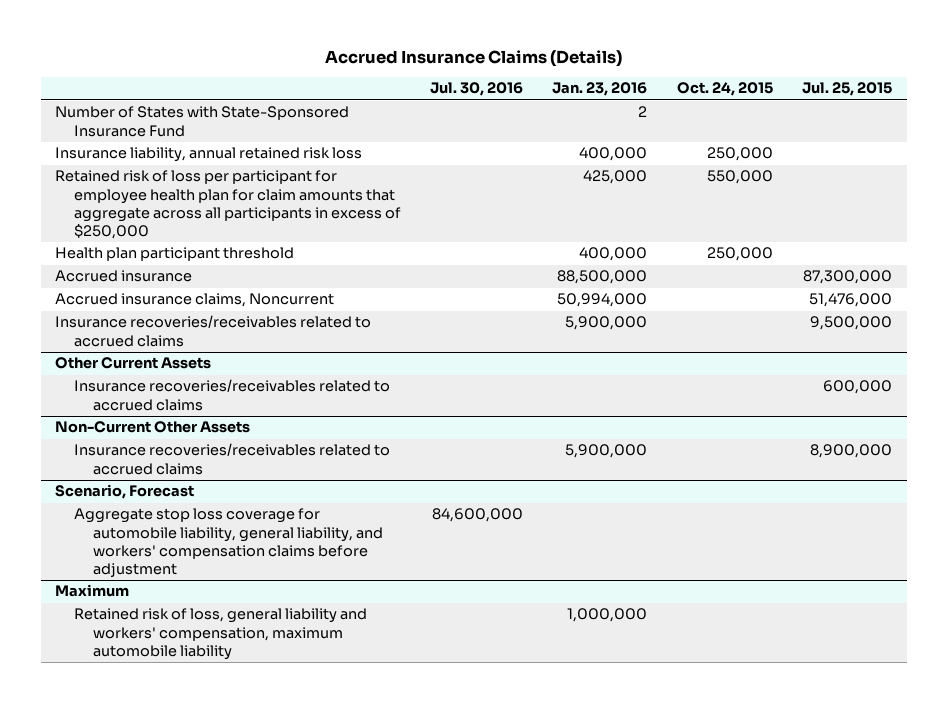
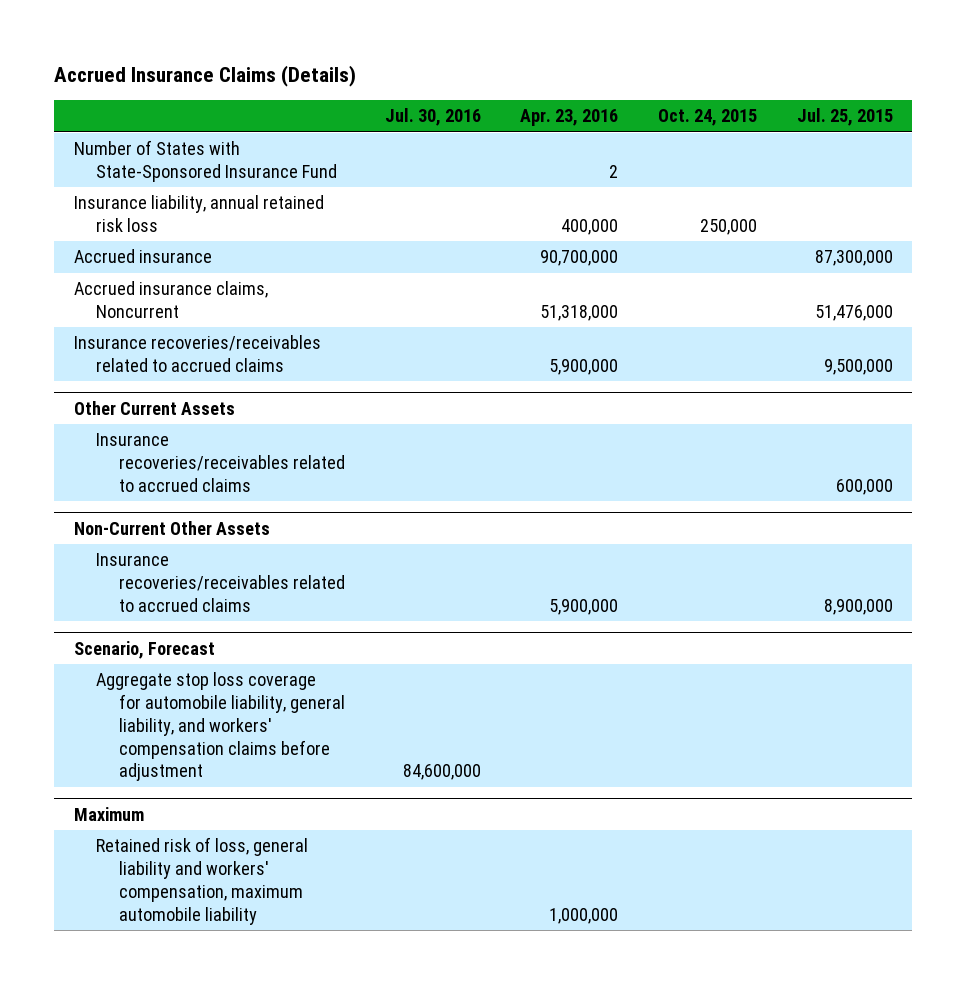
[552,82,648,97] Jan. 23, 2016 -> none
none -> [520,109,619,127] Apr. 23, 2016
[55,170,402,240] Retained risk of loss per participant for employee health plan for claim amounts that aggregate across all participants in excess of $250,000 -> none
[55,247,295,262] Health plan participant threshold -> none

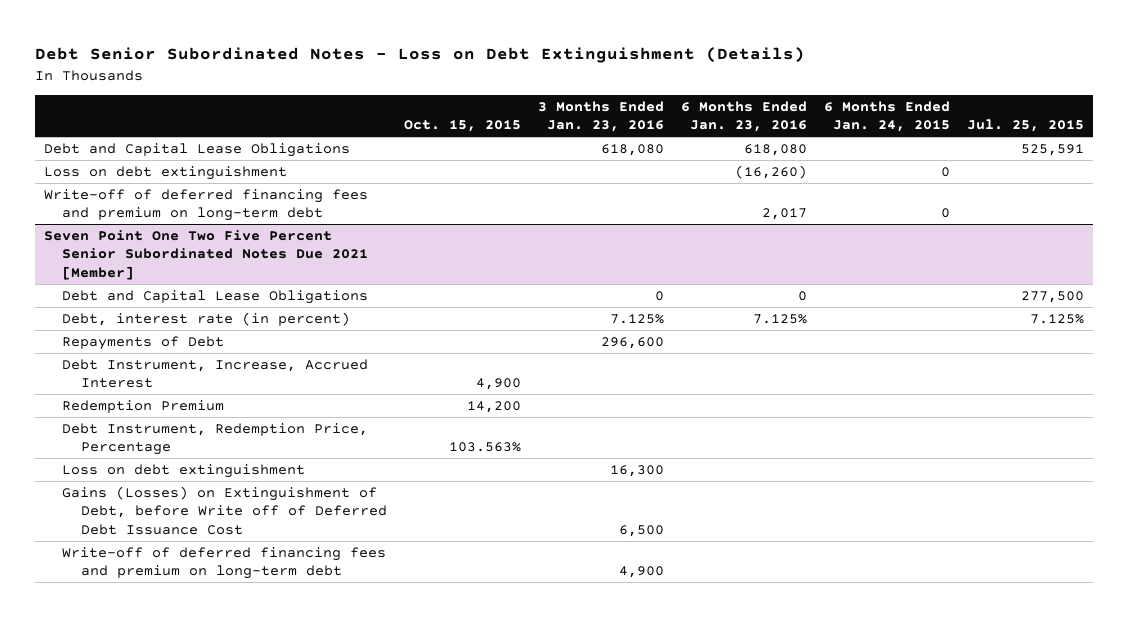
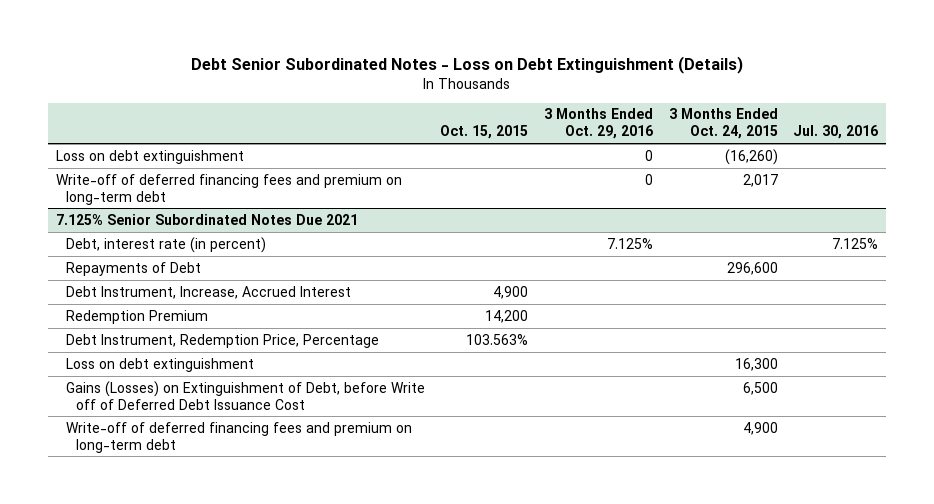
[537,100,664,133] 3 Months Ended Jan. 23, 2016 -> none
[680,100,807,133] 6 Months Ended Jan. 23, 2016 -> none
[823,100,950,133] 6 Months Ended Jan. 24, 2015 -> none
[967,119,1085,133] Jul. 25, 2015 -> none
none -> [543,108,653,140] 3 Months Ended Oct. 29, 2016
none -> [668,108,778,140] 3 Months Ended Oct. 24, 2015
none -> [793,125,879,140] Jul. 30, 2016
[43,142,350,157] Debt and Capital Lease Obligations -> none
[62,289,369,304] Debt and Capital Lease Obligations -> none
[43,229,369,281] Seven Point One Two Five Percent Senior Subordinated Notes Due 2021 [Member] -> [55,213,358,225] 7.125% Senior Subordinated Notes Due 2021

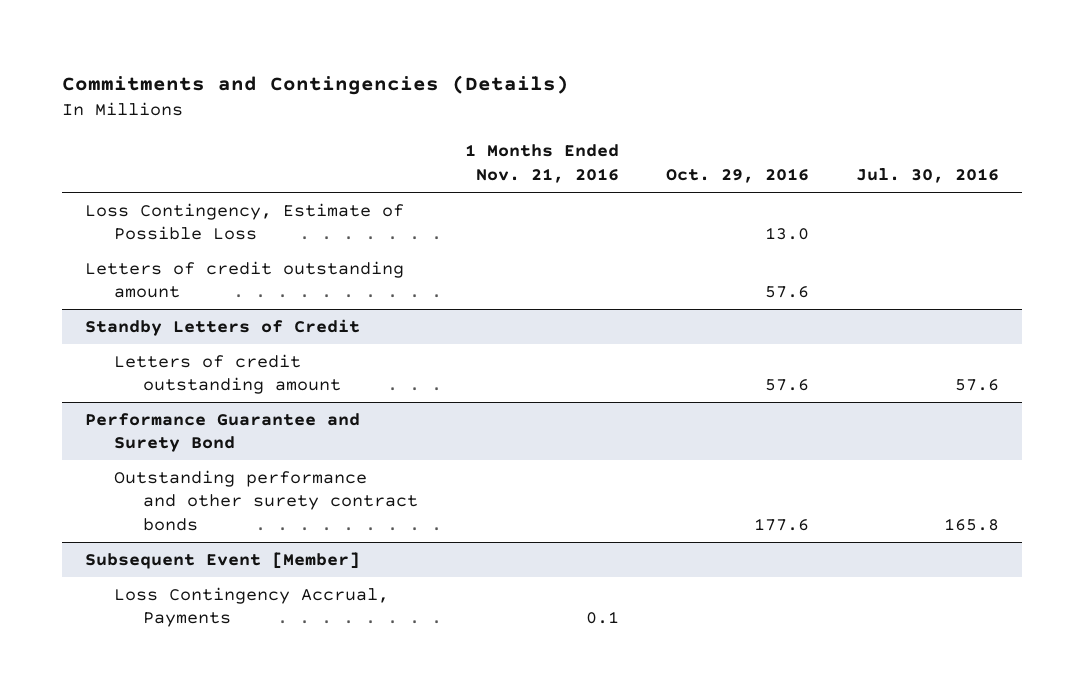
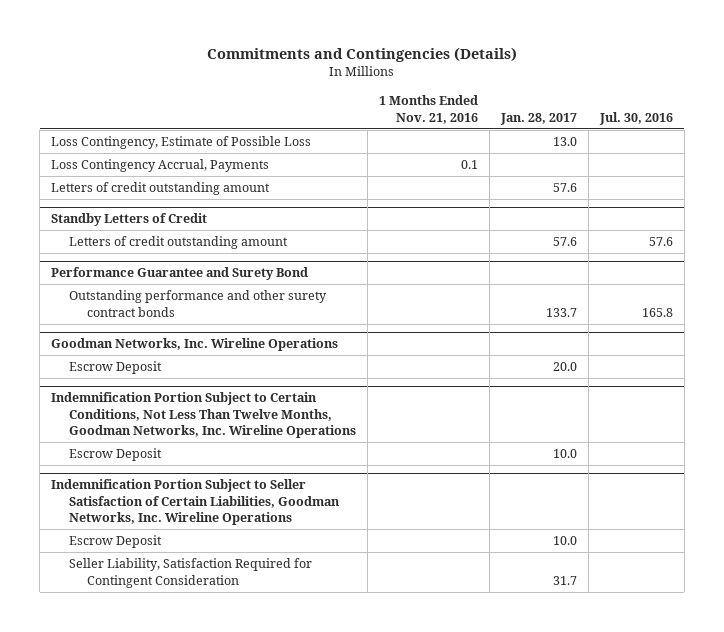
[665,168,809,184] Oct. 29, 2016 -> none
none -> [499,112,577,125] Jan. 28, 2017
none -> [51,159,270,173] Loss Contingency Accrual, Payments
[85,551,361,569] Subsequent Event [Member] -> none
[114,586,390,628] Loss Contingency Accrual, Payments -> none
none -> [51,338,339,352] Goodman Networks, Inc. Wireline Operations
none -> [68,361,162,375] Escrow Deposit
none -> [51,392,356,439] Indemnification Portion Subject to Certain Conditions, Not Less Than Twelve Months, Goodman Networks, Inc. Wireline Operations
none -> [68,448,162,462] Escrow Deposit
none -> [51,479,340,526] Indemnification Portion Subject to Seller Satisfaction of Certain Liabilities, Goodman Networks, Inc. Wireline Operations
none -> [68,535,162,549] Escrow Deposit
none -> [68,558,312,588] Seller Liability, Satisfaction Required for Contingent Consideration

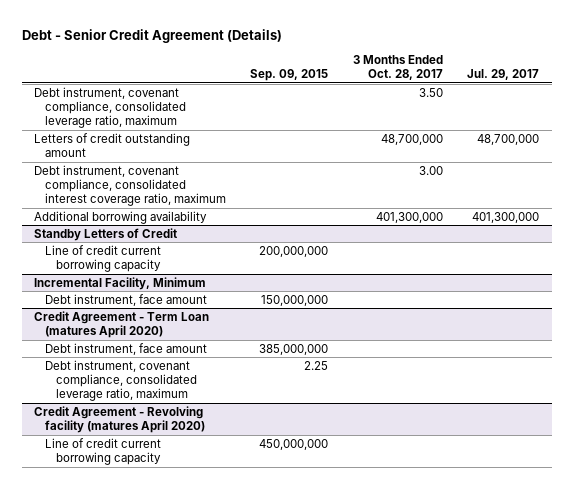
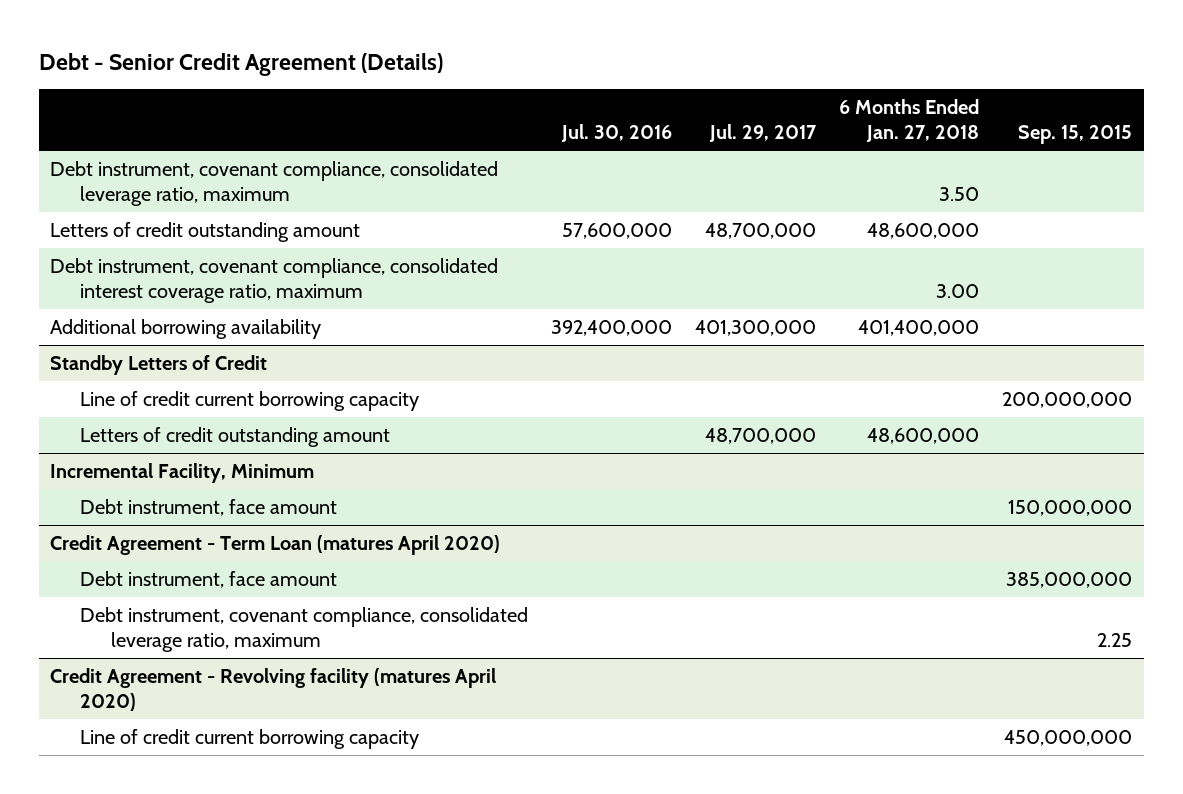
[250,69,329,82] Sep. 09, 2015 -> none
[352,55,443,81] 3 Months Ended Oct. 28, 2017 -> none
none -> [561,124,673,143] Jul. 30, 2016
none -> [839,99,980,143] 6 Months Ended Jan. 27, 2018
none -> [1018,125,1133,145] Sep. 15, 2015
none -> [80,426,391,447] Letters of credit outstanding amount

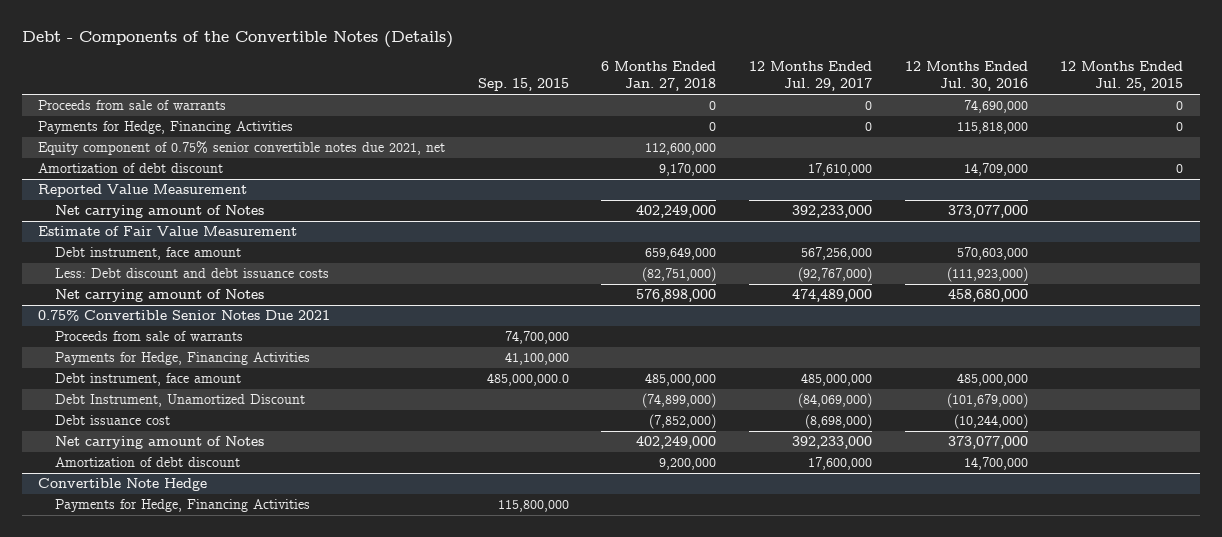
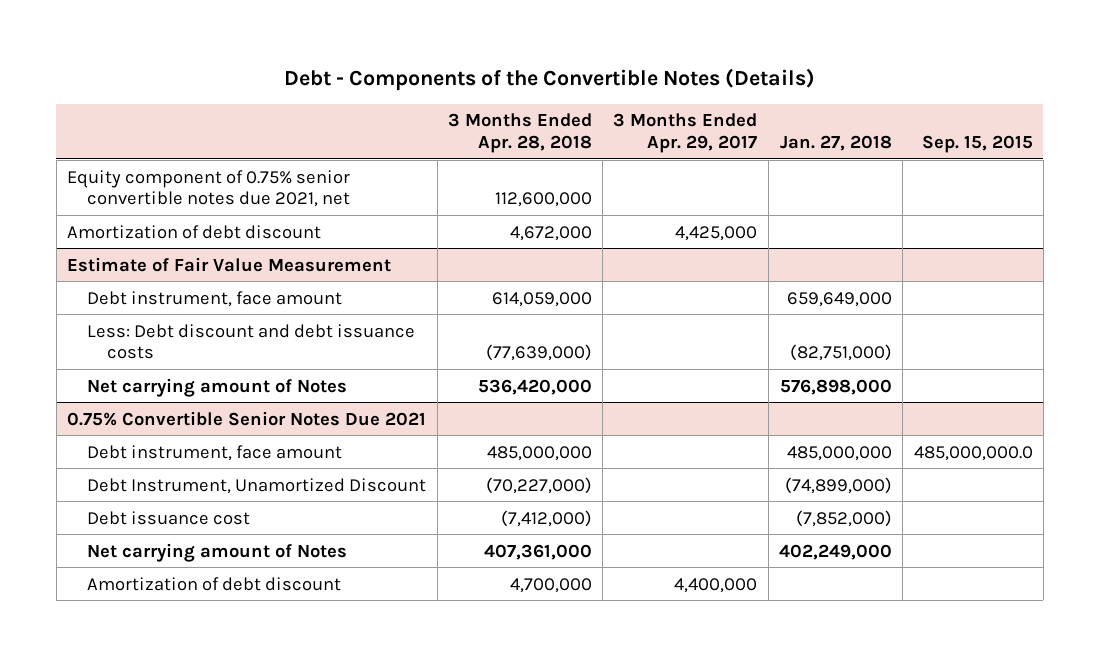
[601,61,717,92] 6 Months Ended Jan. 27, 2018 -> none
[749,61,873,92] 12 Months Ended Jul. 29, 2017 -> none
[904,61,1028,92] 12 Months Ended Jul. 30, 2016 -> none
[1060,61,1184,92] 12 Months Ended Jul. 25, 2015 -> none
none -> [447,113,592,154] 3 Months Ended Apr. 28, 2018
none -> [613,113,758,154] 3 Months Ended Apr. 29, 2017
none -> [780,135,893,152] Jan. 27, 2018
[38,100,227,111] Proceeds from sale of warrants -> none
[38,121,294,135] Payments for Hedge, Financing Activities -> none
[38,184,248,198] Reported Value Measurement -> none
[54,205,264,219] Net carrying amount of Notes -> none
[54,331,243,342] Proceeds from sale of warrants -> none
[54,352,310,366] Payments for Hedge, Financing Activities -> none
[38,478,208,492] Convertible Note Hedge -> none
[54,499,310,513] Payments for Hedge, Financing Activities -> none

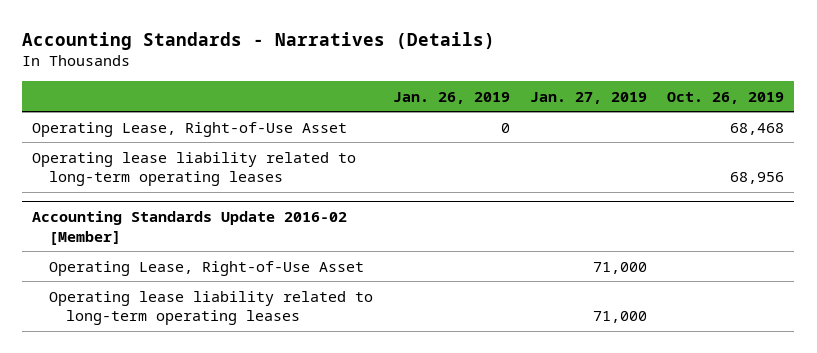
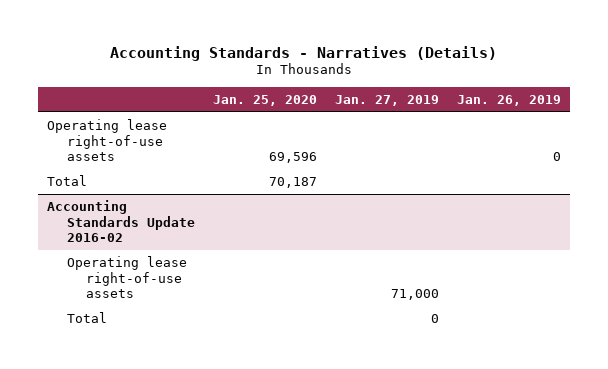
[667,91,785,104] Oct. 26, 2019 -> none
none -> [212,94,317,106] Jan. 25, 2020
[49,290,374,325] Operating lease liability related to long-term operating leases -> none
[32,121,348,137] Operating Lease, Right-of-Use Asset -> [47,119,168,162] Operating lease right-of-use assets
[32,151,357,186] Operating lease liability related to long-term operating leases -> [47,175,88,187] Total
[32,211,348,245] Accounting Standards Update 2016-02 [Member] -> [47,200,195,243] Accounting Standards Update 2016-02
[49,260,365,276] Operating Lease, Right-of-Use Asset -> [66,256,187,299] Operating lease right-of-use assets
none -> [66,312,107,324] Total

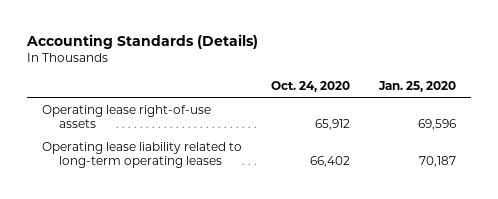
[109,45,497,61] Accounting Standards - Narratives (Details) -> [26,34,259,50] Accounting Standards (Details)
[334,94,439,106] Jan. 27, 2019 -> none
[456,94,561,106] Jan. 26, 2019 -> none
none -> [271,81,351,93] Oct. 24, 2020
[47,200,195,243] Accounting Standards Update 2016-02 -> none
[66,256,187,299] Operating lease right-of-use assets -> none
[66,312,107,324] Total -> none
[47,175,88,187] Total -> [42,141,243,169] Operating lease liability related to long-term operating leases

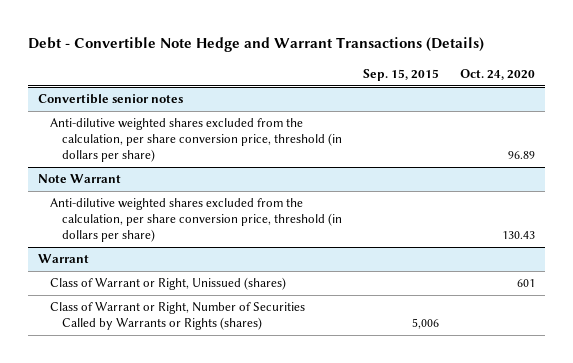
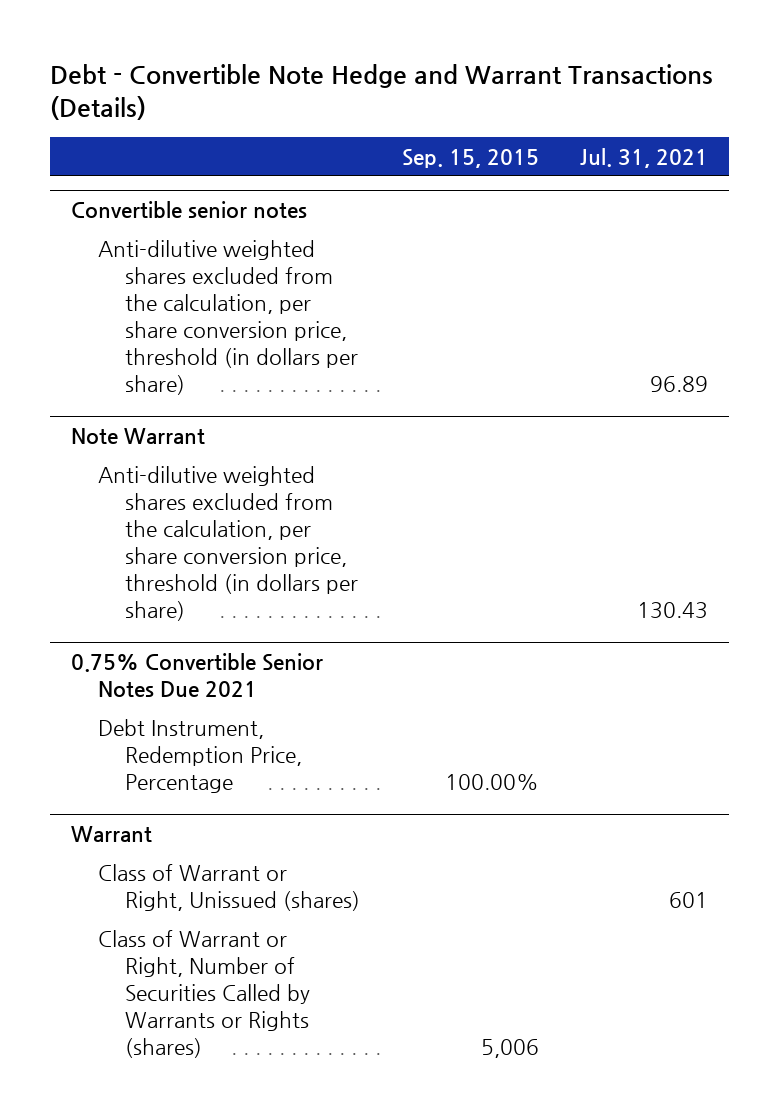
[459,68,535,80] Oct. 24, 2020 -> none
none -> [580,147,709,168] Jul. 31, 2021
none -> [70,653,323,698] 0.75% Convertible Senior Notes Due 2021
none -> [97,718,303,793] Debt Instrument, Redemption Price, Percentage

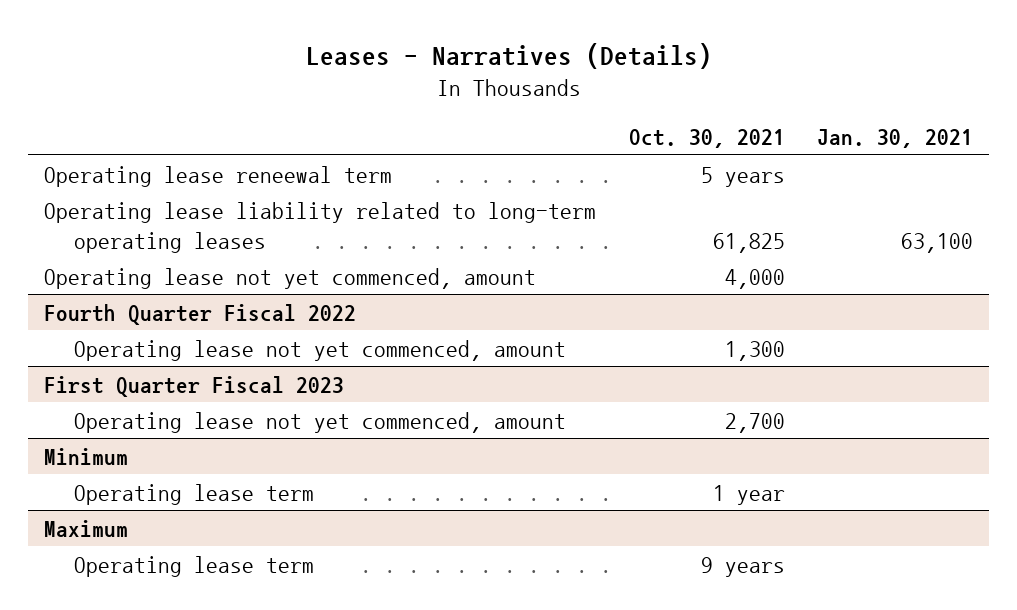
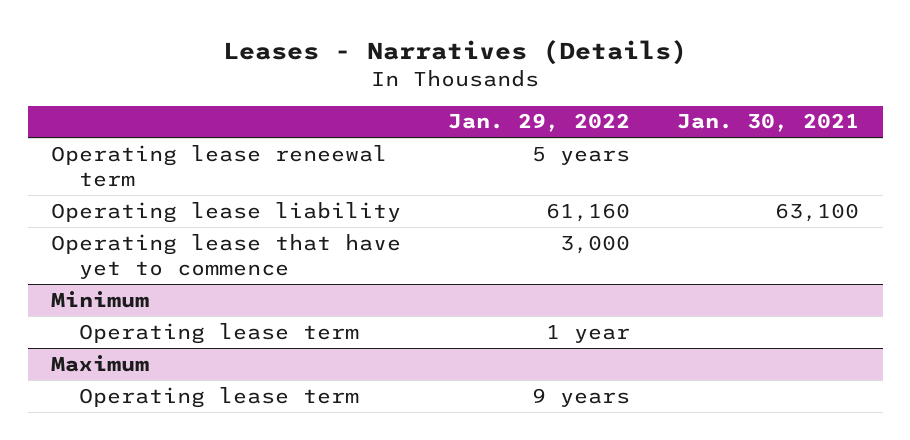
[628,129,785,149] Oct. 30, 2021 -> none
none -> [448,113,631,133] Jan. 29, 2022
[44,267,537,289] Operating lease not yet commenced, amount -> none
[44,303,357,325] Fourth Quarter Fiscal 2022 -> none
[74,339,567,361] Operating lease not yet commenced, amount -> none
[44,375,345,397] First Quarter Fiscal 2023 -> none
[74,411,567,433] Operating lease not yet commenced, amount -> none
[44,201,597,253] Operating lease liability related to long-term operating leases -> [51,201,402,223] Operating lease liability
none -> [51,233,402,279] Operating lease that have yet to commence

